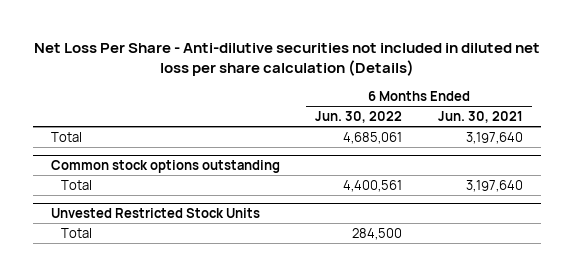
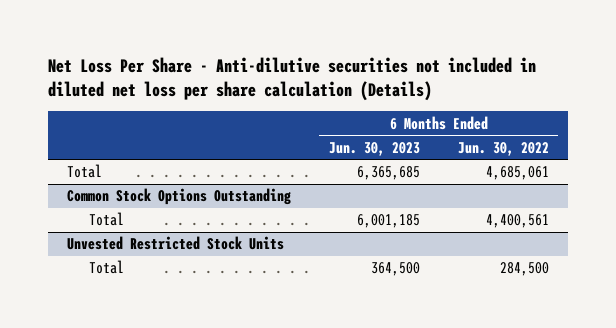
[438,110,524,123] Jun. 30, 2021 -> none
none -> [328,141,420,156] Jun. 30, 2023
[50,159,280,173] Common stock options outstanding -> [66,188,291,206] Common Stock Options Outstanding

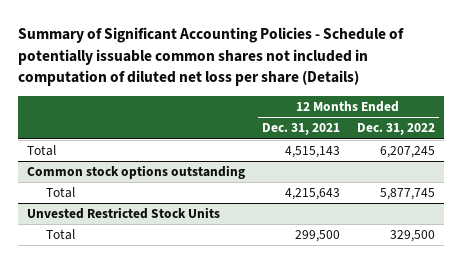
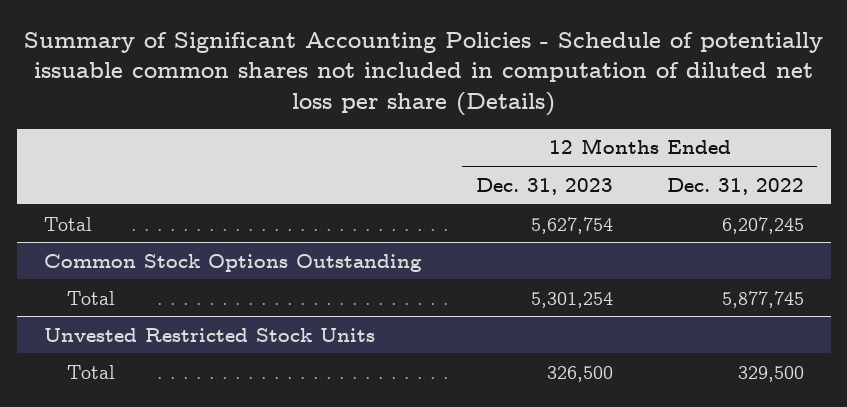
[261,123,340,136] Dec. 31, 2021 -> none
none -> [475,177,613,195] Dec. 31, 2023
[26,165,245,180] Common stock options outstanding -> [43,253,422,272] Common Stock Options Outstanding

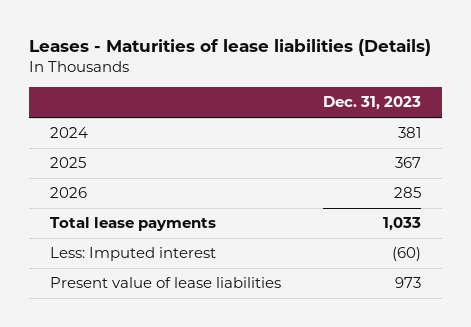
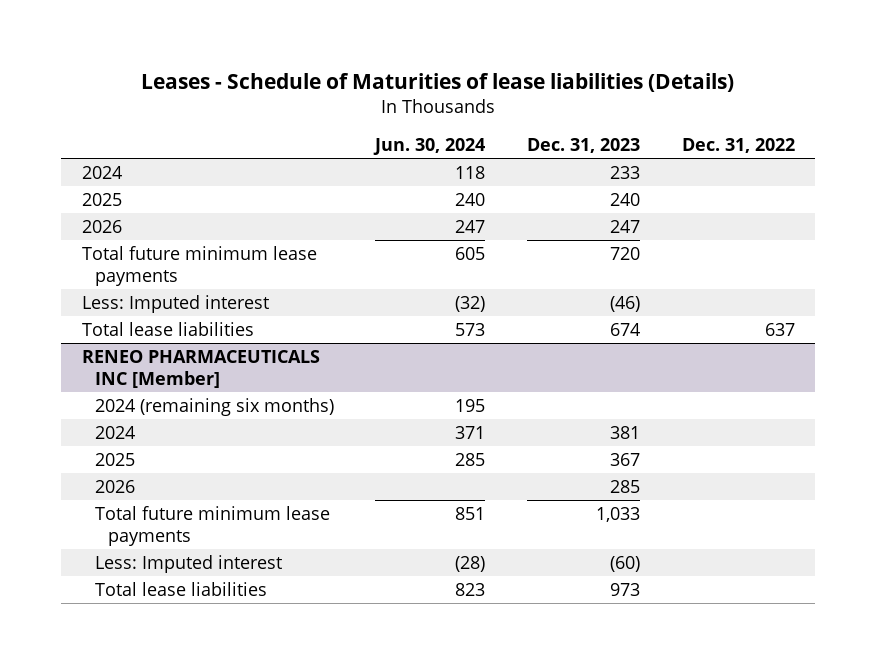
[28,38,431,56] Leases - Maturities of lease liabilities (Details) -> [141,72,735,92] Leases - Schedule of Maturities of lease liabilities (Details)
none -> [373,138,486,156] Jun. 30, 2024
none -> [681,138,795,154] Dec. 31, 2022
none -> [81,165,122,179] 2024
none -> [81,192,122,206] 2025
none -> [81,219,122,233] 2026
none -> [81,245,317,286] Total future minimum lease payments
none -> [81,294,269,313] Less: Imputed interest
none -> [81,321,254,336] Total lease liabilities
none -> [81,349,320,388] RENEO PHARMACEUTICALS INC [Member]
none -> [94,397,334,416] 2024 (remaining six months)
[49,217,216,232] Total lease payments -> [94,505,330,546] Total future minimum lease payments
[49,277,281,289] Present value of lease liabilities -> [94,581,267,596] Total lease liabilities

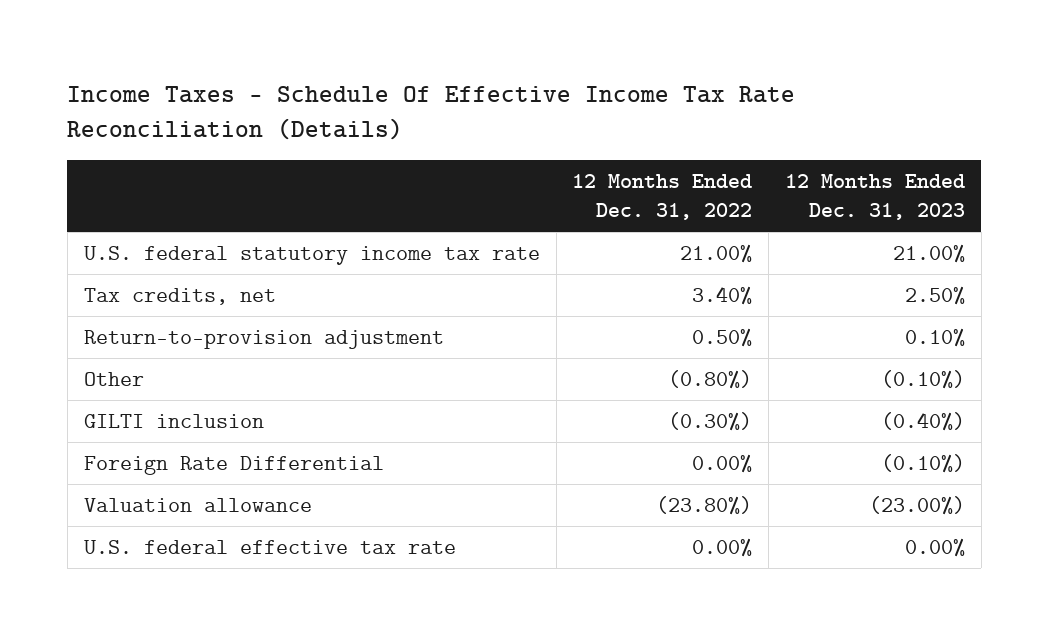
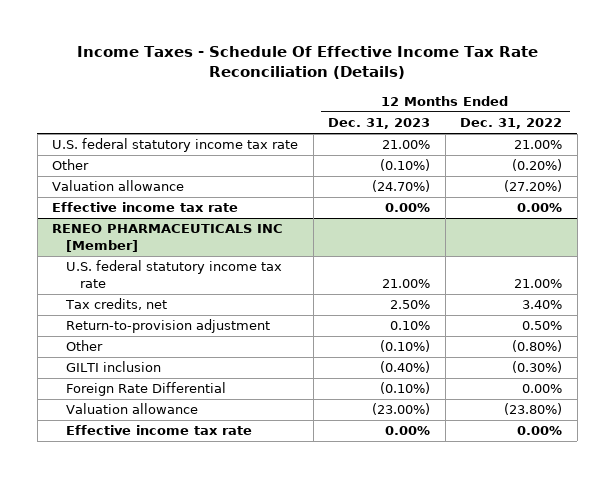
none -> [52,159,90,171] Other
none -> [52,180,185,192] Valuation allowance
none -> [52,202,239,213] Effective income tax rate
none -> [52,224,284,252] RENEO PHARMACEUTICALS INC [Member]
none -> [65,260,282,288] U.S. federal statutory income tax rate
[83,540,456,555] U.S. federal effective tax rate -> [65,425,252,436] Effective income tax rate

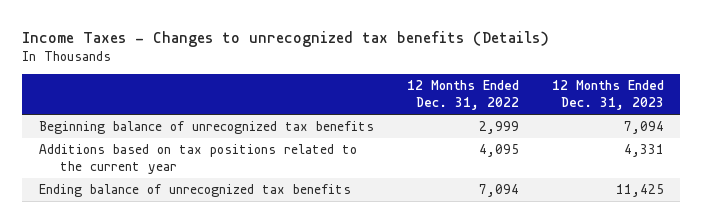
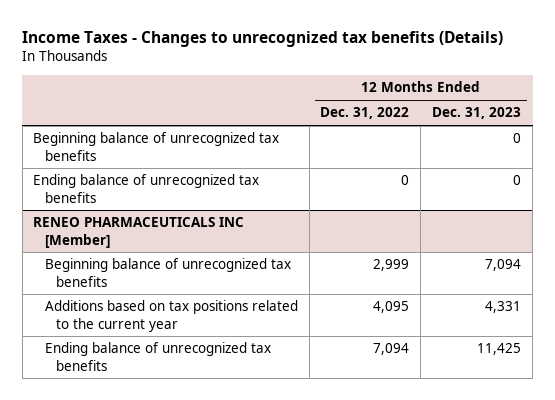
none -> [33,132,280,161] Beginning balance of unrecognized tax benefits
none -> [33,174,260,203] Ending balance of unrecognized tax benefits
none -> [33,217,245,248] RENEO PHARMACEUTICALS INC [Member]

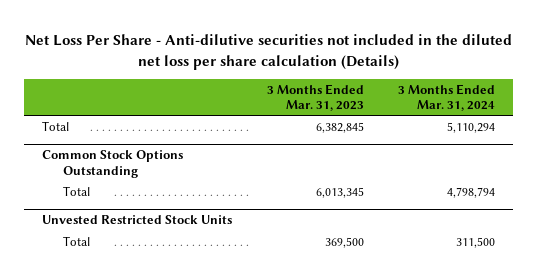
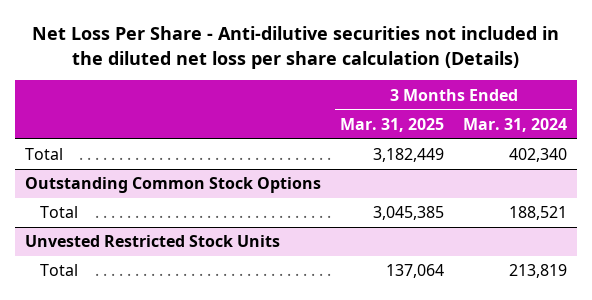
[266,83,364,111] 3 Months Ended Mar. 31, 2023 -> none
none -> [340,117,445,132] Mar. 31, 2025
[447,121,496,133] 5,110,294 -> [509,148,568,163] 402,340
[41,150,183,178] Common Stock Options Outstanding -> [25,177,322,194] Outstanding Common Stock Options
[447,186,496,198] 4,798,794 -> [509,206,568,221] 188,521
[456,236,496,248] 311,500 -> [509,264,568,279] 213,819

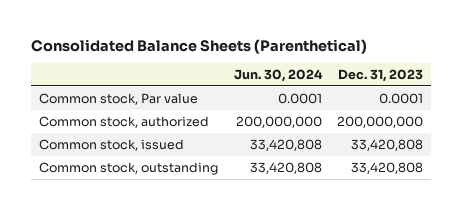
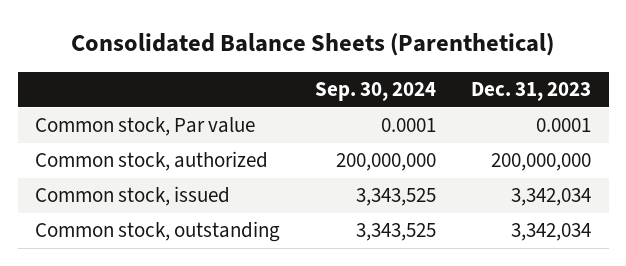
[233,69,323,83] Jun. 30, 2024 -> none
none -> [315,82,437,102] Sep. 30, 2024
[351,138,424,151] 33,420,808 -> [511,188,592,207] 3,342,034
[351,161,424,174] 33,420,808 -> [511,223,592,242] 3,342,034

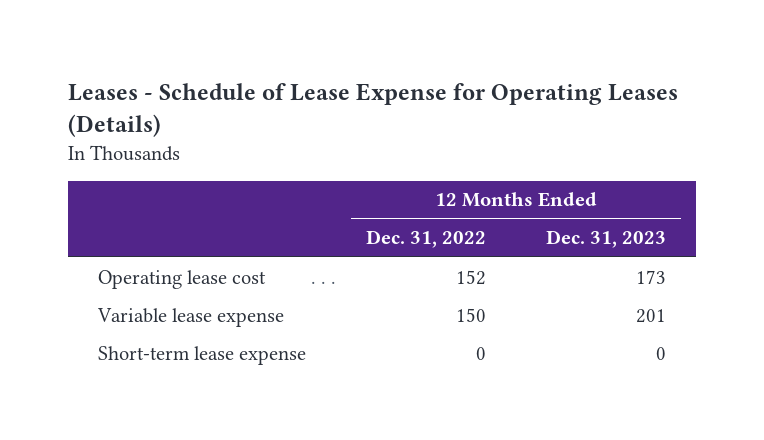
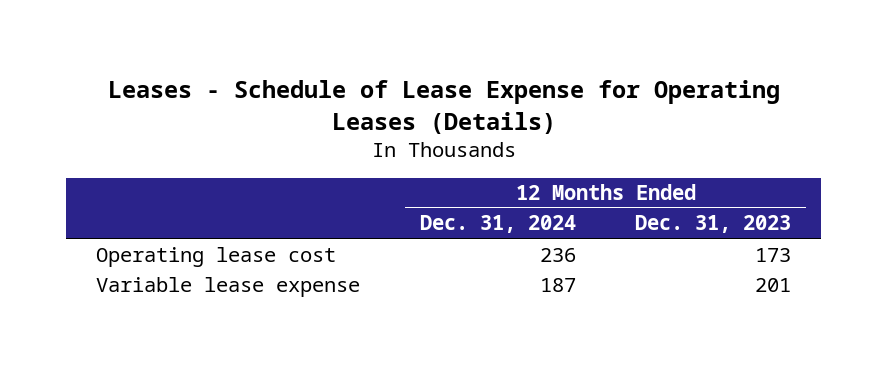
[366,230,487,249] Dec. 31, 2022 -> none
none -> [419,215,576,234] Dec. 31, 2024
[97,345,306,365] Short-term lease expense -> none

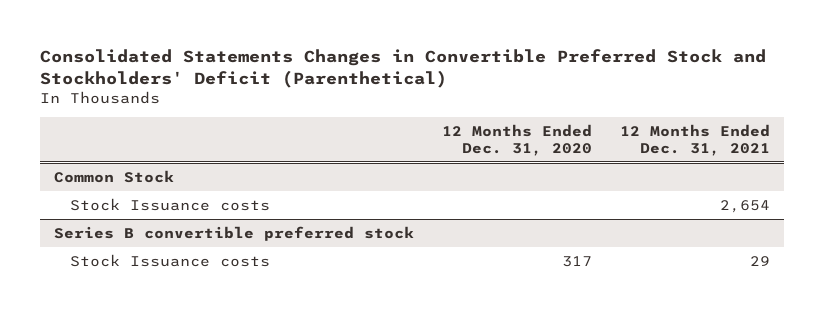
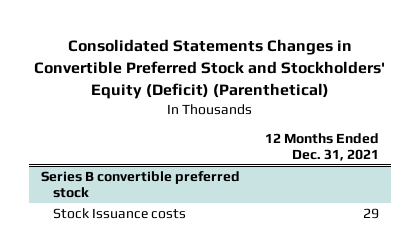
[39,48,766,88] Consolidated Statements Changes in Convertible Preferred Stock and Stockholders' Deficit (Parenthetical) -> [34,38,386,99] Consolidated Statements Changes in Convertible Preferred Stock and Stockholders' Equity (Deficit) (Parenthetical)
[441,123,592,156] 12 Months Ended Dec. 31, 2020 -> none
[53,169,174,183] Common Stock -> none
[69,197,270,211] Stock Issuance costs -> none

